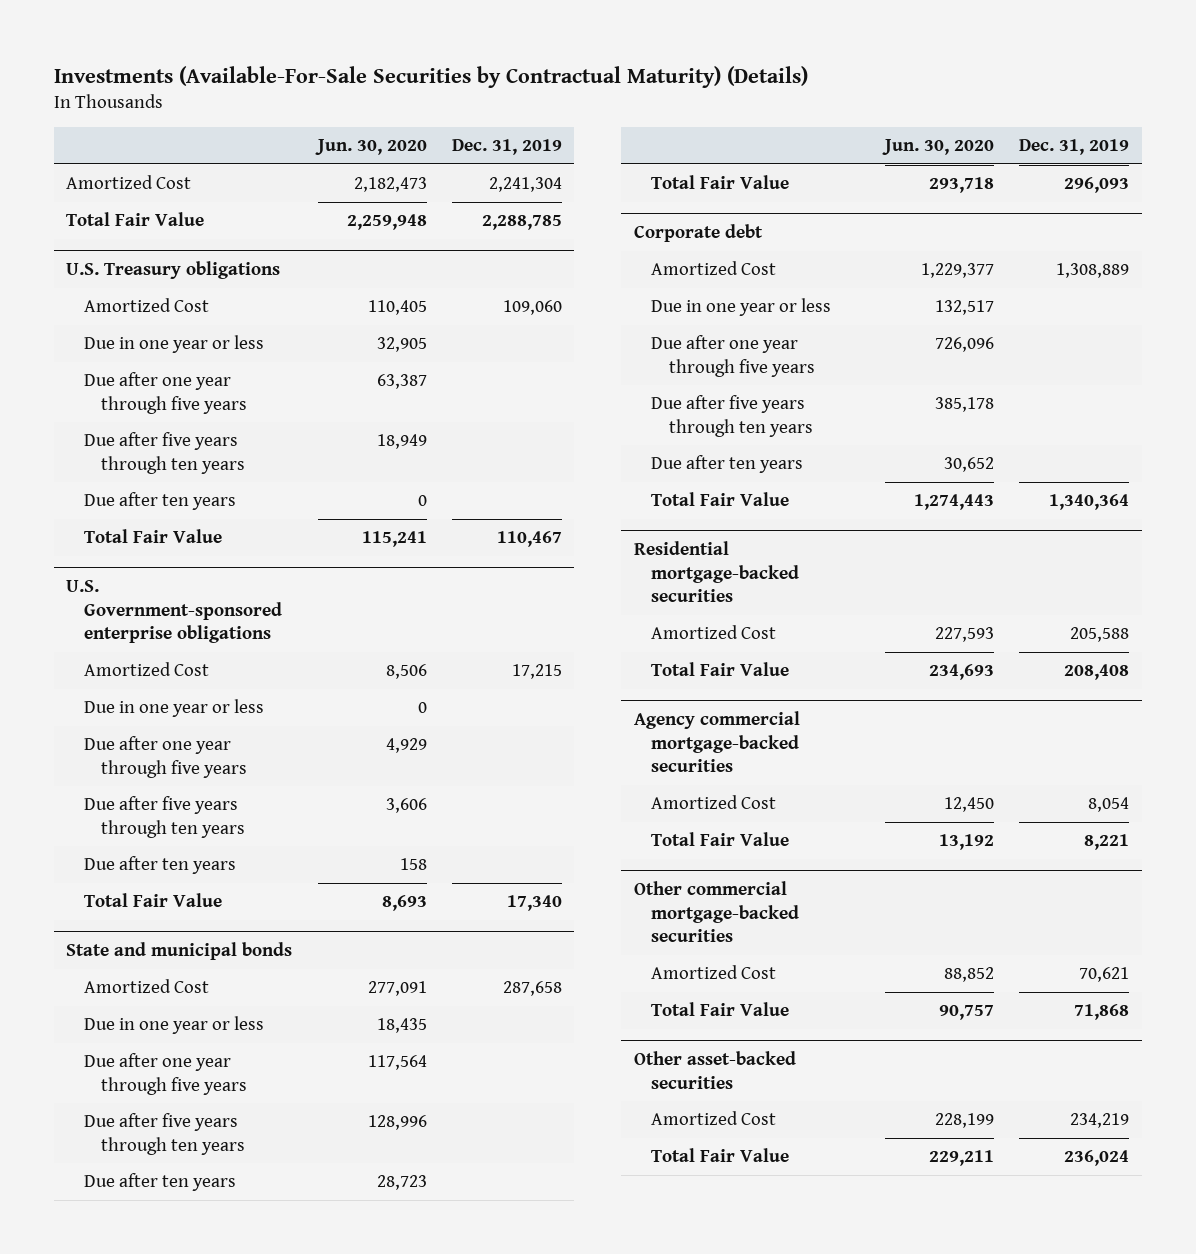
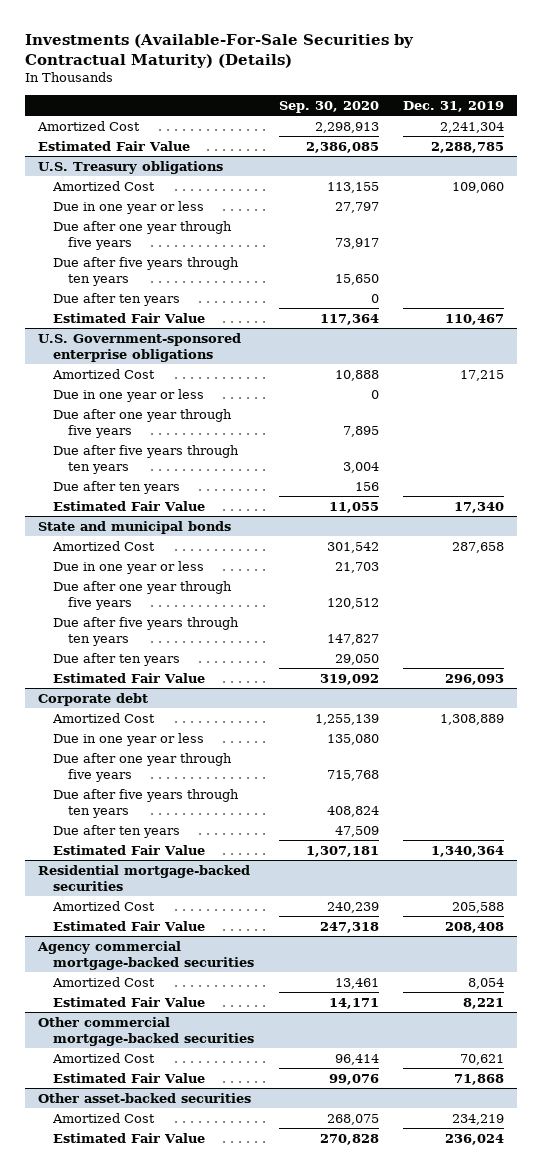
[314,139,427,156] Jun. 30, 2020 -> none
none -> [278,100,379,113] Sep. 30, 2020
[66,212,205,227] Total Fair Value -> [37,140,190,151] Estimated Fair Value
[83,529,222,544] Total Fair Value -> [52,312,205,323] Estimated Fair Value
[83,893,222,908] Total Fair Value -> [52,500,205,511] Estimated Fair Value
[651,175,790,190] Total Fair Value -> [52,672,205,683] Estimated Fair Value
[651,492,790,507] Total Fair Value -> [52,844,205,855] Estimated Fair Value
[651,662,790,677] Total Fair Value -> [52,920,205,931] Estimated Fair Value
[651,832,790,847] Total Fair Value -> [52,996,205,1007] Estimated Fair Value
[651,1002,790,1017] Total Fair Value -> [52,1072,205,1083] Estimated Fair Value
[651,1148,790,1163] Total Fair Value -> [52,1132,205,1143] Estimated Fair Value

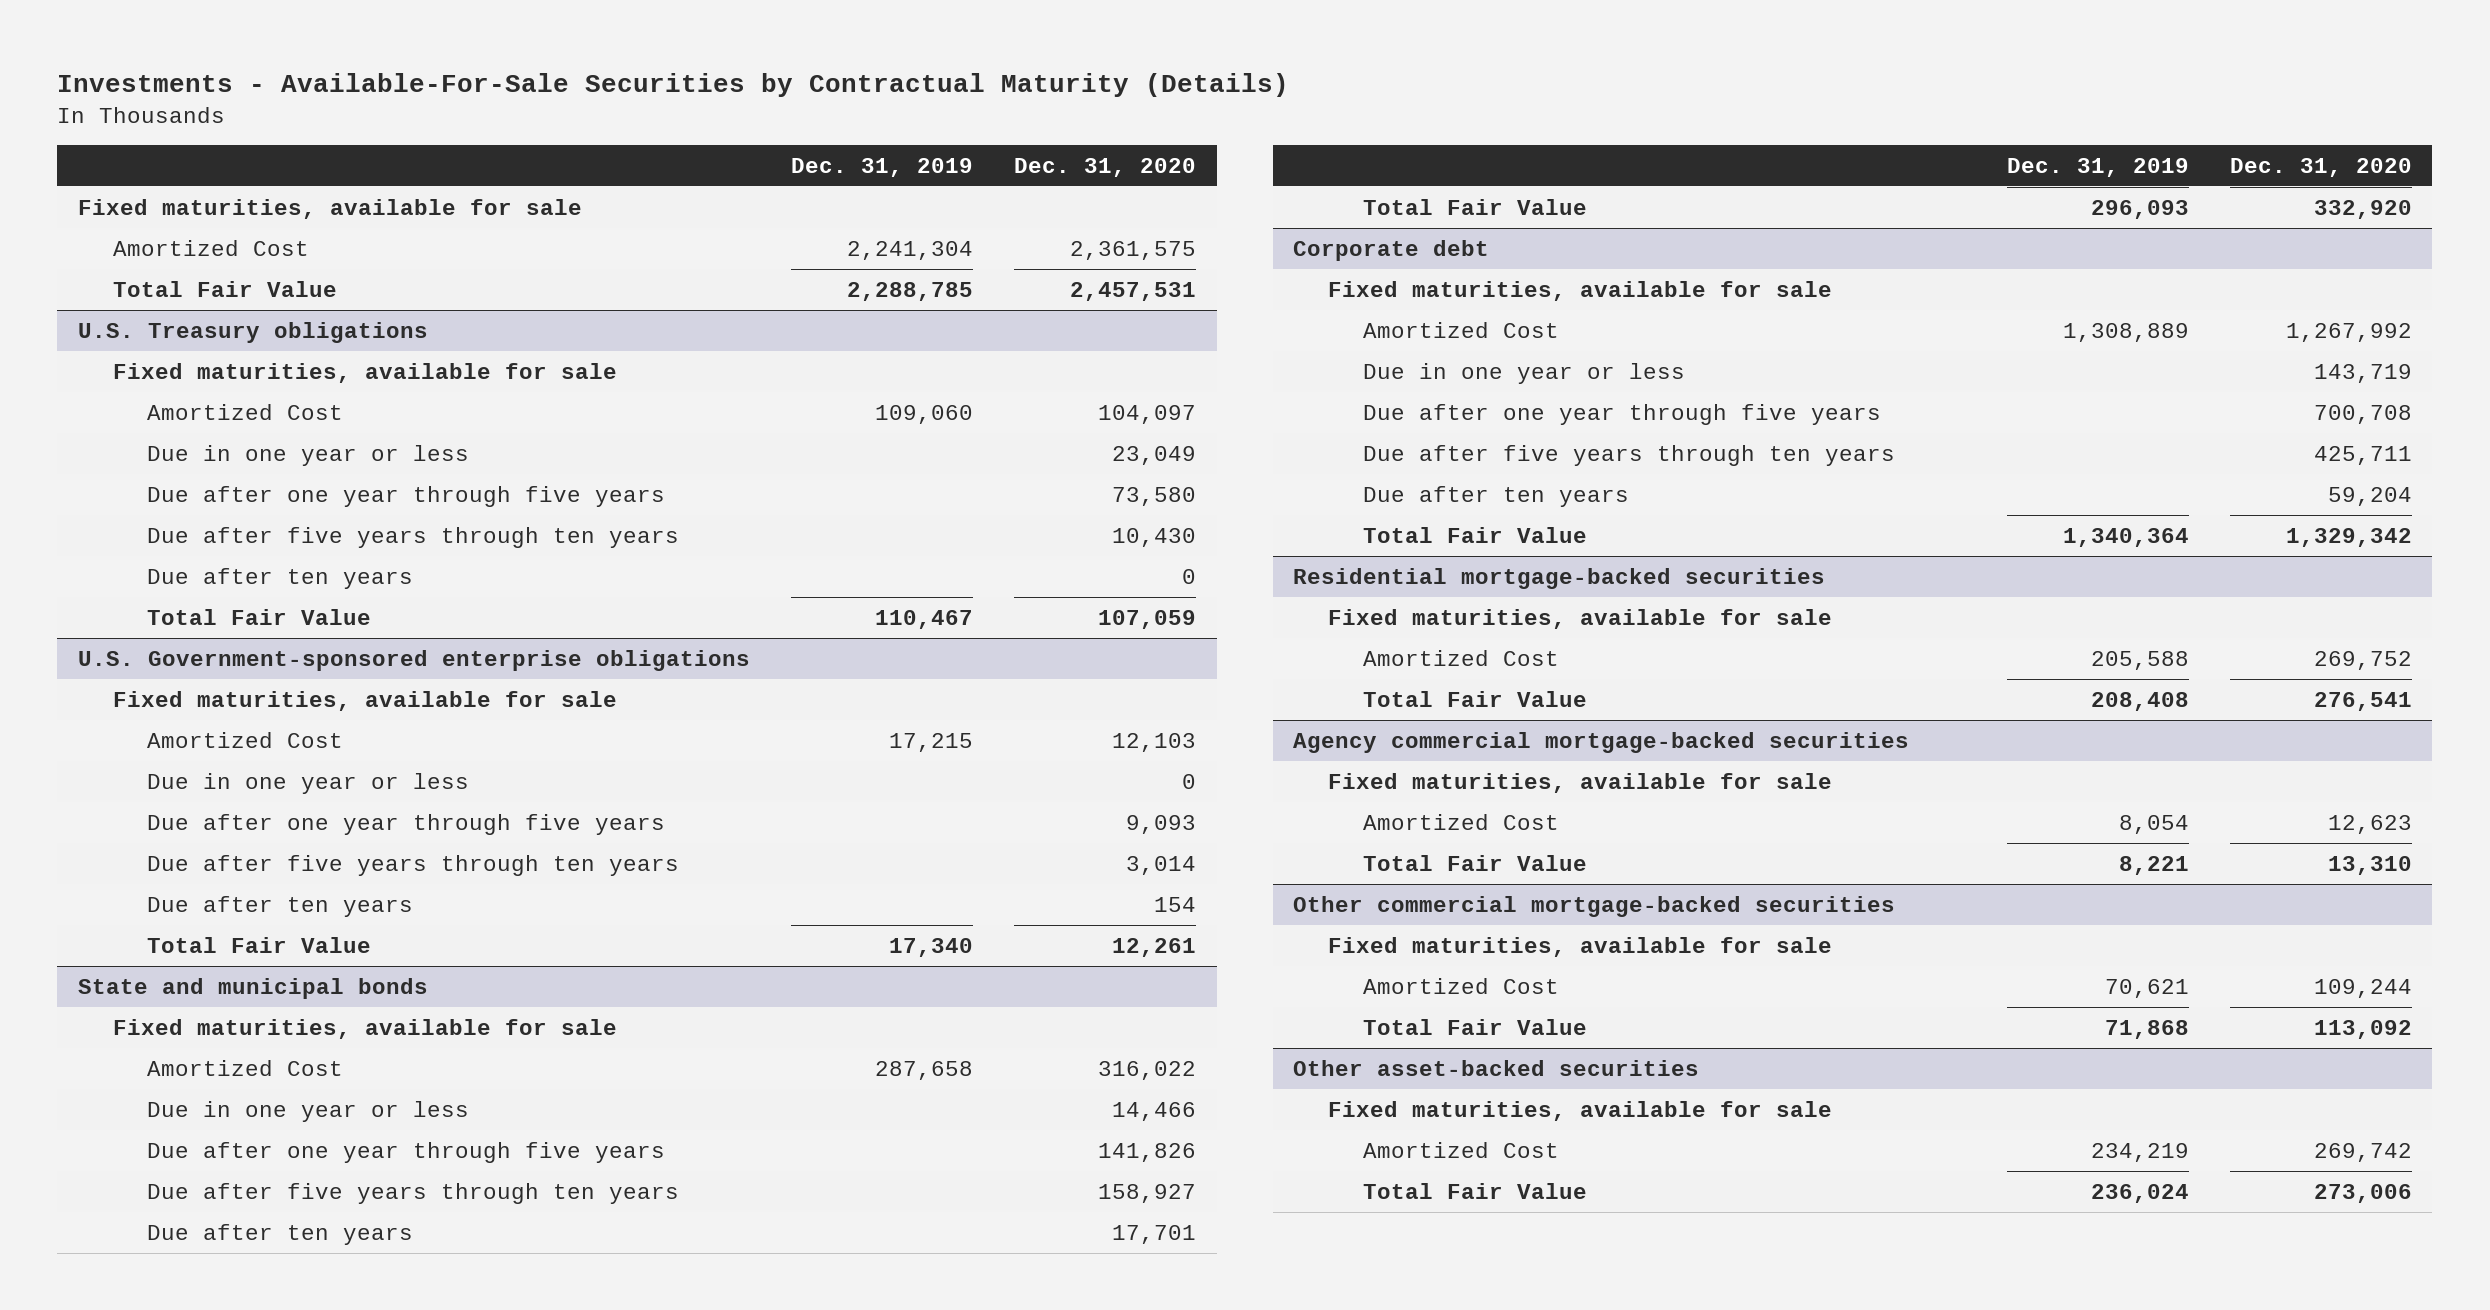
[25,34,415,69] Investments (Available-For-Sale Securities by Contractual Maturity) (Details) -> [57,73,1290,98] Investments - Available-For-Sale Securities by Contractual Maturity (Details)
[278,100,379,113] Sep. 30, 2020 -> none
none -> [1014,158,1197,178] Dec. 31, 2020
none -> [77,198,582,219] Fixed maturities, available for sale
[37,140,190,151] Estimated Fair Value -> [112,280,337,297] Total Fair Value
none -> [112,362,617,383] Fixed maturities, available for sale
[52,312,205,323] Estimated Fair Value -> [147,608,372,625] Total Fair Value
none -> [112,690,617,711] Fixed maturities, available for sale
[52,500,205,511] Estimated Fair Value -> [147,936,372,953] Total Fair Value
none -> [112,1018,617,1039] Fixed maturities, available for sale
[52,672,205,683] Estimated Fair Value -> [1363,198,1588,215] Total Fair Value
none -> [1328,280,1833,301] Fixed maturities, available for sale
[52,844,205,855] Estimated Fair Value -> [1363,526,1588,543] Total Fair Value
none -> [1328,608,1833,629] Fixed maturities, available for sale
[52,920,205,931] Estimated Fair Value -> [1363,690,1588,707] Total Fair Value
none -> [1328,772,1833,793] Fixed maturities, available for sale
[52,996,205,1007] Estimated Fair Value -> [1363,854,1588,871] Total Fair Value
none -> [1328,936,1833,957] Fixed maturities, available for sale
[52,1072,205,1083] Estimated Fair Value -> [1363,1018,1588,1035] Total Fair Value
none -> [1328,1100,1833,1121] Fixed maturities, available for sale
[52,1132,205,1143] Estimated Fair Value -> [1363,1182,1588,1199] Total Fair Value

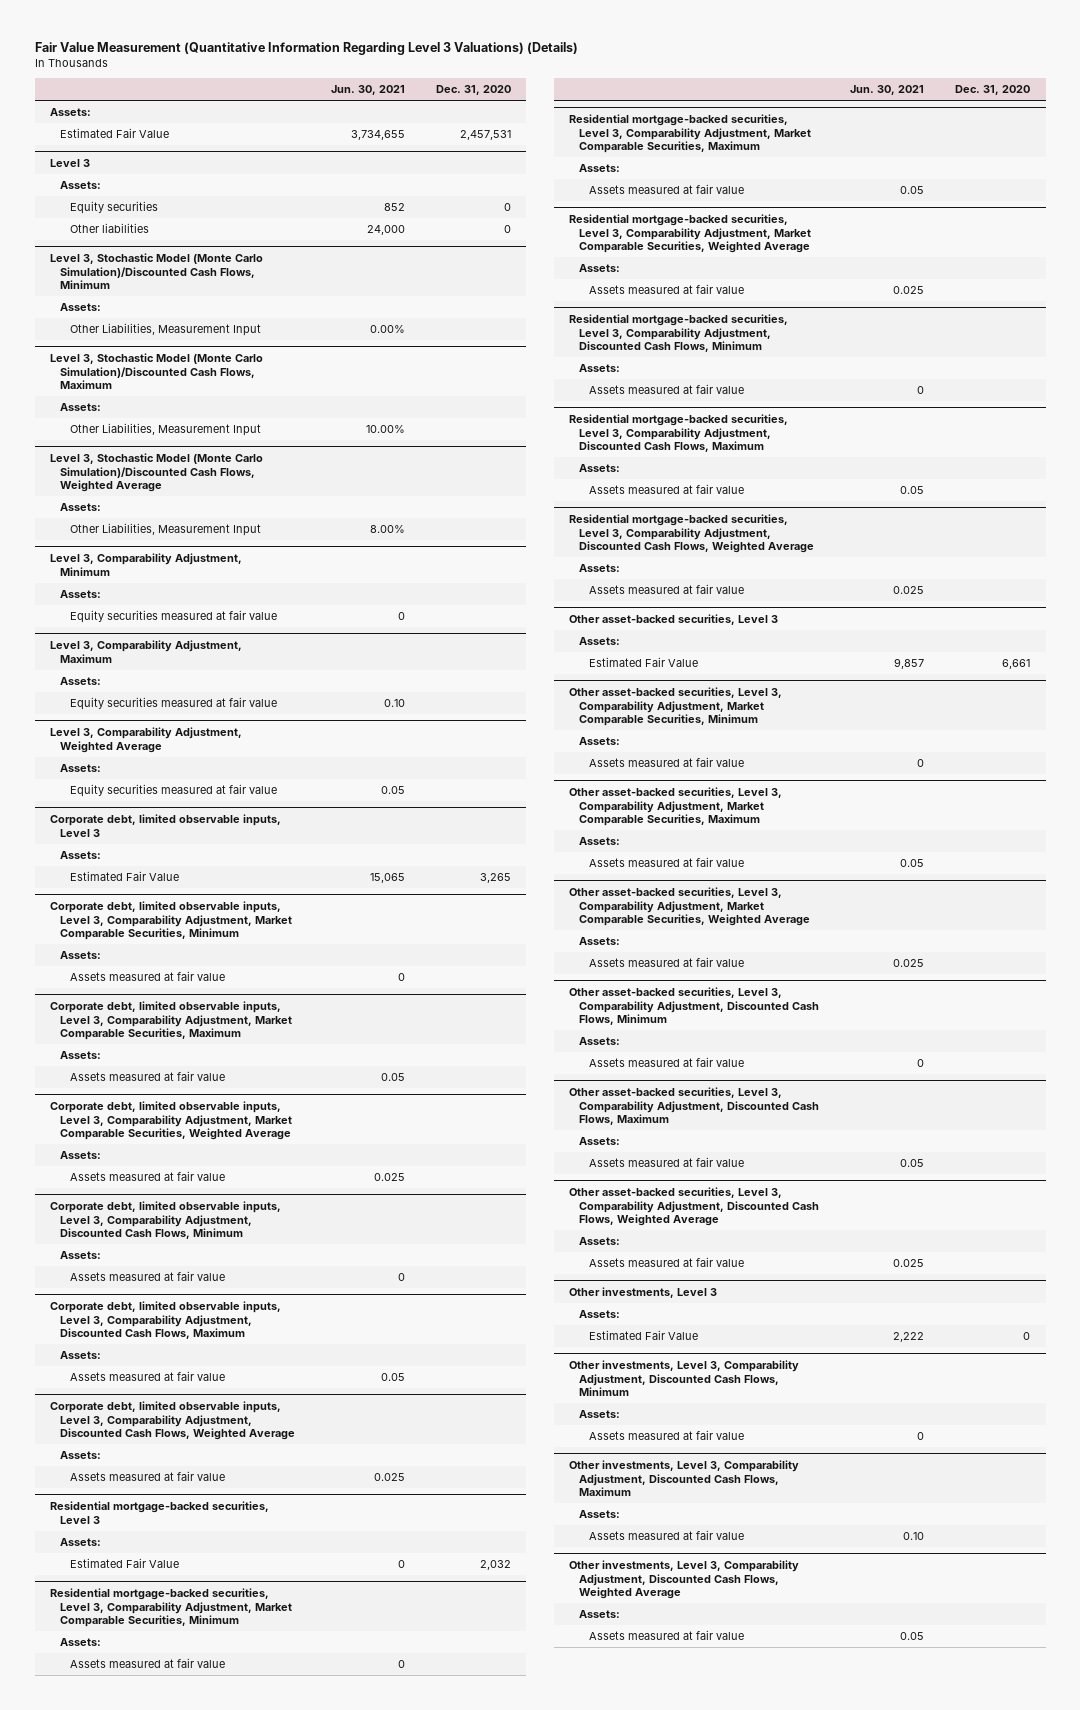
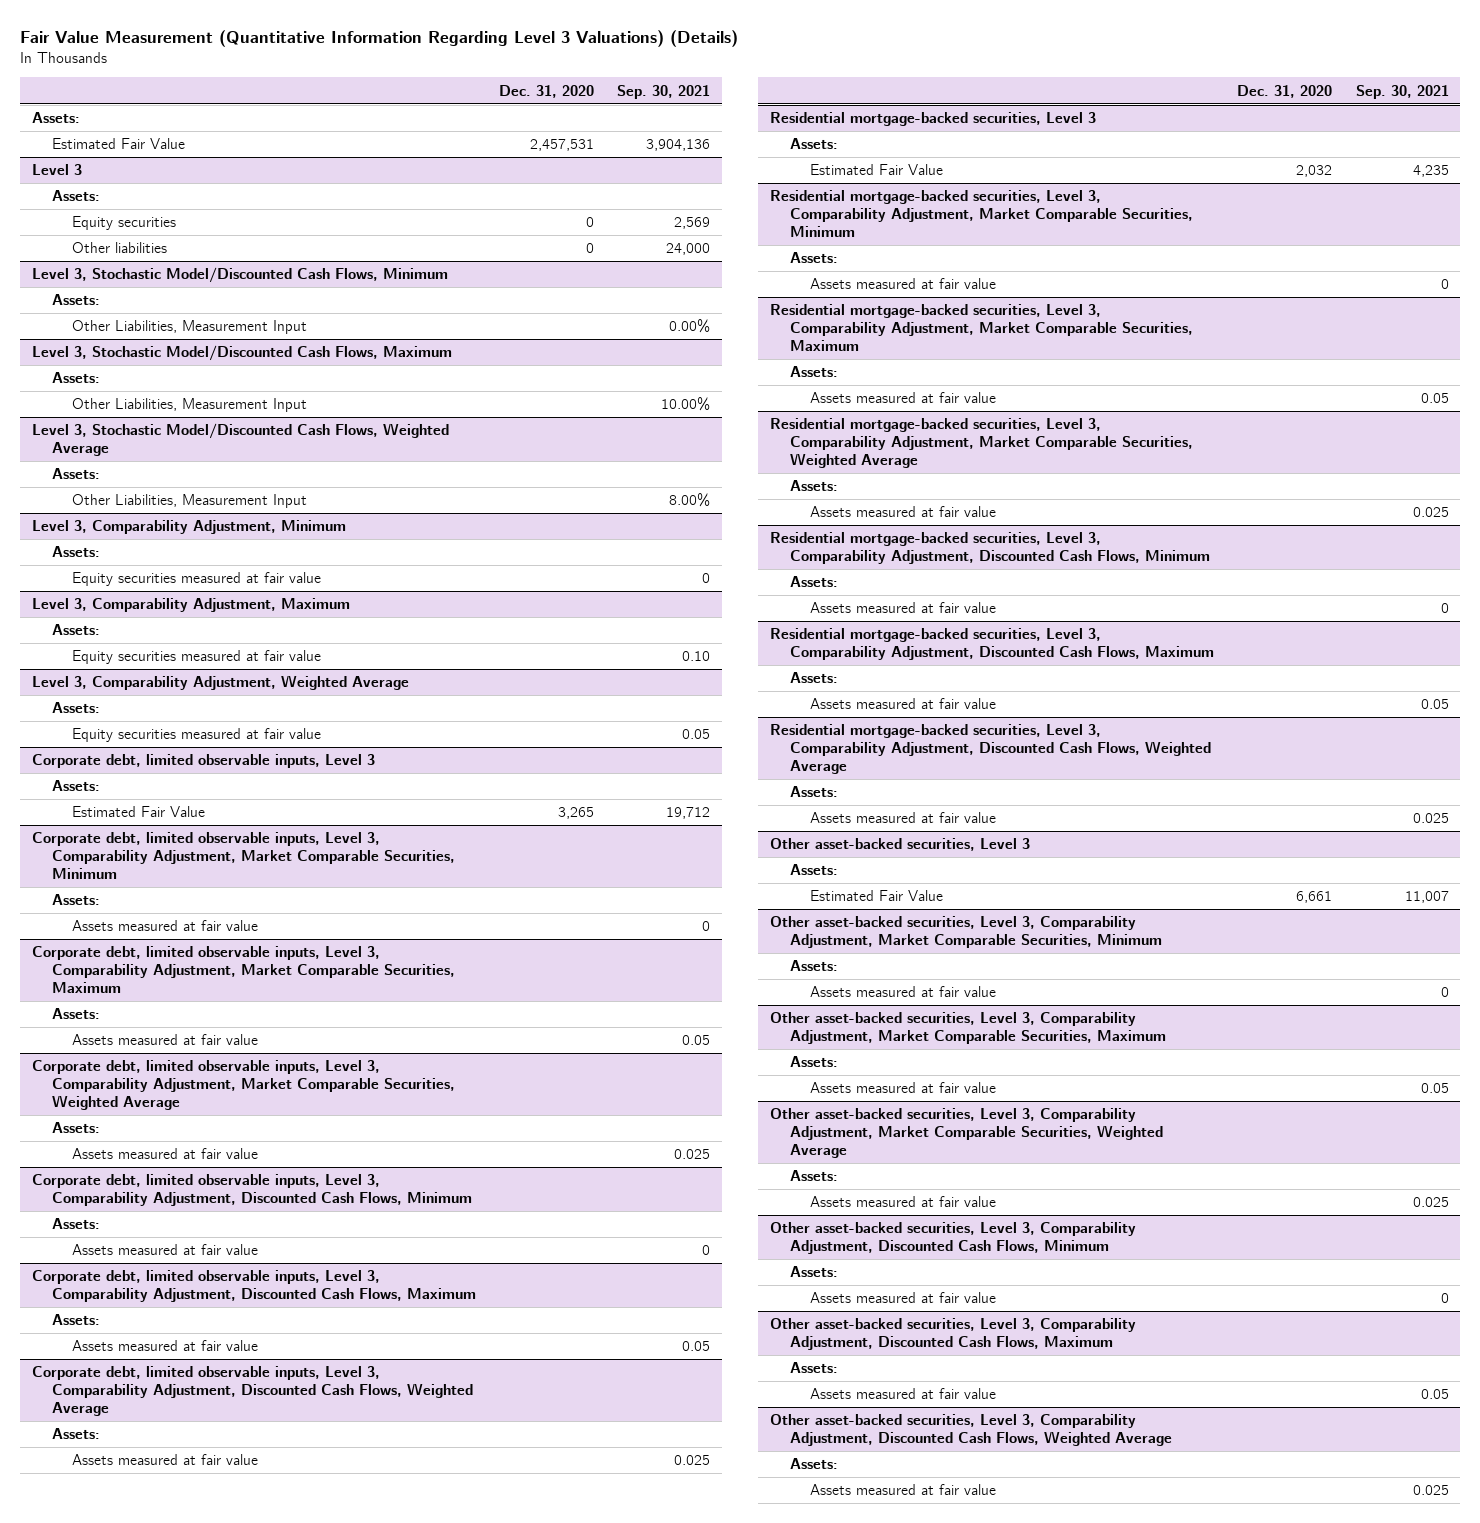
[330,85,405,96] Jun. 30, 2021 -> none
none -> [617,84,711,99] Sep. 30, 2021
[50,252,264,290] Level 3, Stochastic Model (Monte Carlo Simulation)/Discounted Cash Flows, Minimum -> [31,267,448,284] Level 3, Stochastic Model/Discounted Cash Flows, Minimum
[50,352,264,390] Level 3, Stochastic Model (Monte Carlo Simulation)/Discounted Cash Flows, Maximum -> [31,345,452,362] Level 3, Stochastic Model/Discounted Cash Flows, Maximum
[50,452,264,493] Level 3, Stochastic Model (Monte Carlo Simulation)/Discounted Cash Flows, Weighted Average -> [31,423,449,456] Level 3, Stochastic Model/Discounted Cash Flows, Weighted Average
[569,1286,718,1298] Other investments, Level 3 -> none
[579,1310,621,1319] Assets: -> none
[589,1330,699,1341] Estimated Fair Value -> none
[569,1359,800,1397] Other investments, Level 3, Comparability Adjustment, Discounted Cash Flows, Minimum -> none
[579,1410,621,1419] Assets: -> none
[589,1430,745,1441] Assets measured at fair value -> none
[569,1459,800,1497] Other investments, Level 3, Comparability Adjustment, Discounted Cash Flows, Maximum -> none
[579,1510,621,1519] Assets: -> none
[589,1530,745,1541] Assets measured at fair value -> none
[569,1559,800,1600] Other investments, Level 3, Comparability Adjustment, Discounted Cash Flows, Weighted Average -> none
[579,1610,621,1619] Assets: -> none
[589,1630,745,1641] Assets measured at fair value -> none

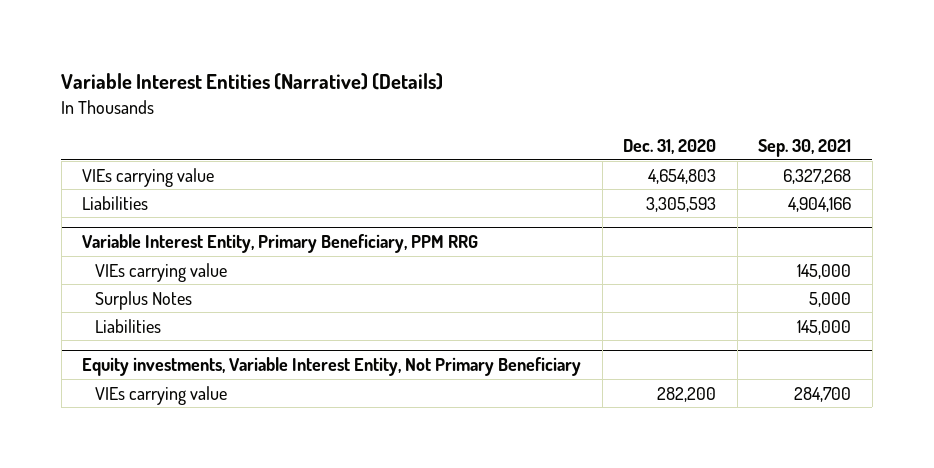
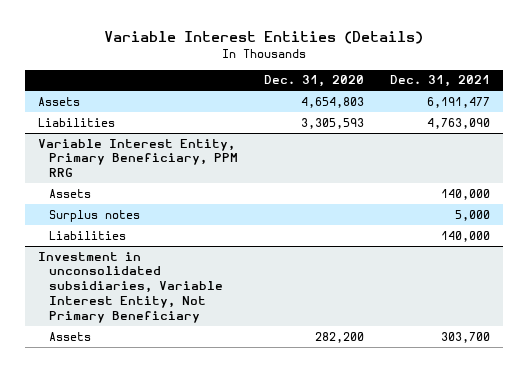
[61,73,444,91] Variable Interest Entities (Narrative) (Details) -> [103,31,423,45] Variable Interest Entities (Details)
[758,139,852,158] Sep. 30, 2021 -> none
none -> [389,75,490,88] Dec. 31, 2021
[82,167,215,187] VIEs carrying value -> [37,96,80,106] Assets
[95,262,228,282] VIEs carrying value -> [48,188,91,198] Assets
[95,290,193,310] Surplus Notes -> [48,209,140,222] Surplus notes
[82,357,582,377] Equity investments, Variable Interest Entity, Not Primary Beneficiary -> [37,251,223,323] Investment in unconsolidated subsidiaries, Variable Interest Entity, Not Primary Beneficiary
[95,385,228,405] VIEs carrying value -> [48,331,91,341] Assets

